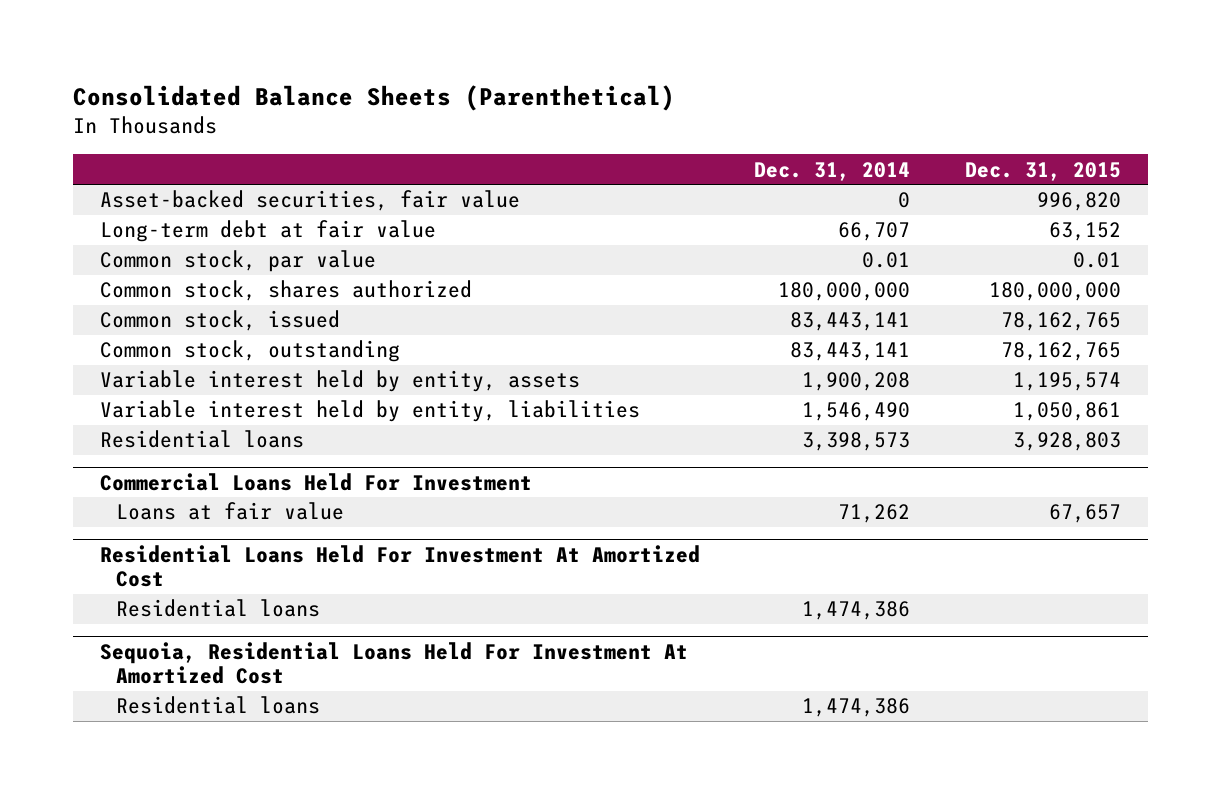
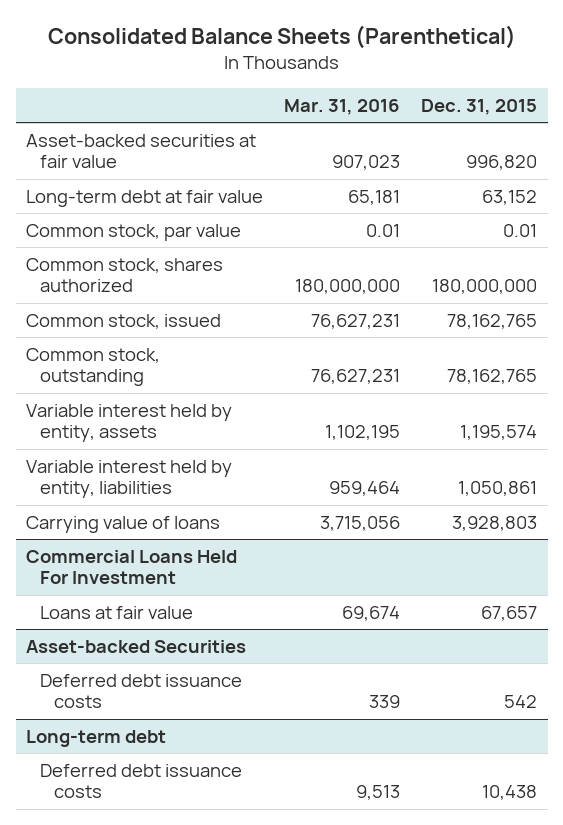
[754,161,911,181] Dec. 31, 2014 -> none
none -> [284,98,401,115] Mar. 31, 2016
[99,190,520,212] Asset-backed securities, fair value -> [26,133,257,169] Asset-backed securities at fair value
[99,430,304,449] Residential loans -> [26,515,221,533] Carrying value of loans
[99,544,700,588] Residential Loans Held For Investment At Amortized Cost -> none
[116,599,321,618] Residential loans -> none
[99,641,688,685] Sequoia, Residential Loans Held For Investment At Amortized Cost -> none
[116,696,321,715] Residential loans -> none
none -> [26,639,247,653] Asset-backed Securities
none -> [39,673,242,709] Deferred debt issuance costs
none -> [26,729,167,747] Long-term debt
none -> [39,763,242,799] Deferred debt issuance costs

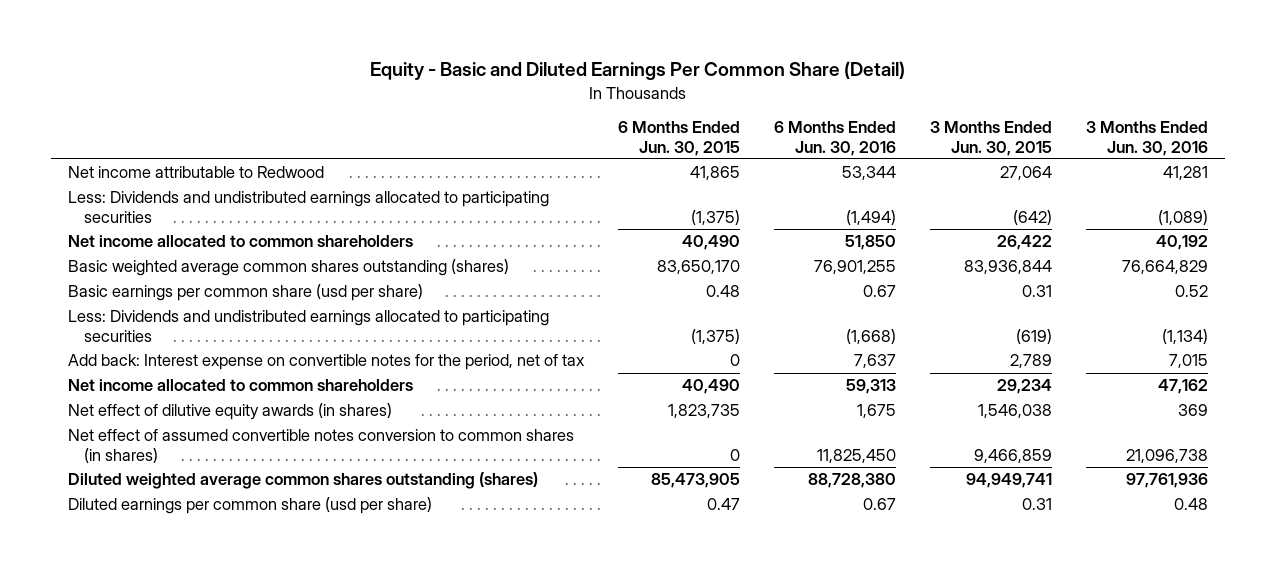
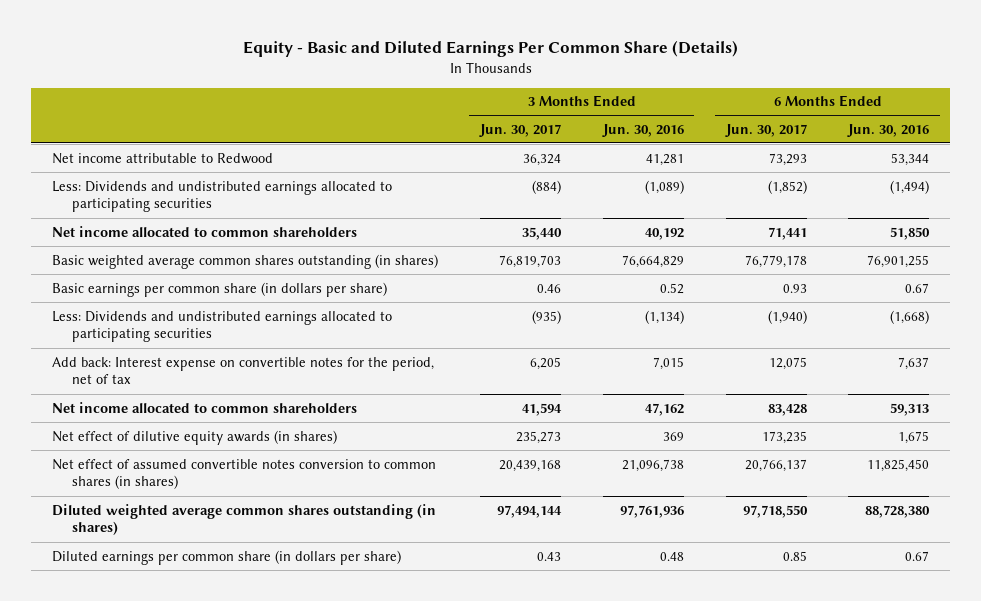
[370,61,906,81] Equity - Basic and Diluted Earnings Per Common Share (Detail) -> [242,40,738,58] Equity - Basic and Diluted Earnings Per Common Share (Details)
[618,121,741,156] 6 Months Ended Jun. 30, 2015 -> none
[930,121,1053,156] 3 Months Ended Jun. 30, 2015 -> none
none -> [478,123,561,137] Jun. 30, 2017
none -> [724,123,807,137] Jun. 30, 2017
[68,259,510,277] Basic weighted average common shares outstanding (shares) -> [51,253,438,269] Basic weighted average common shares outstanding (in shares)
[68,284,424,302] Basic earnings per common share (usd per share) -> [51,281,387,297] Basic earnings per common share (in dollars per share)
[68,472,539,490] Diluted weighted average common shares outstanding (shares) -> [51,503,436,536] Diluted weighted average common shares outstanding (in shares)
[68,497,433,515] Diluted earnings per common share (usd per share) -> [51,549,401,565] Diluted earnings per common share (in dollars per share)

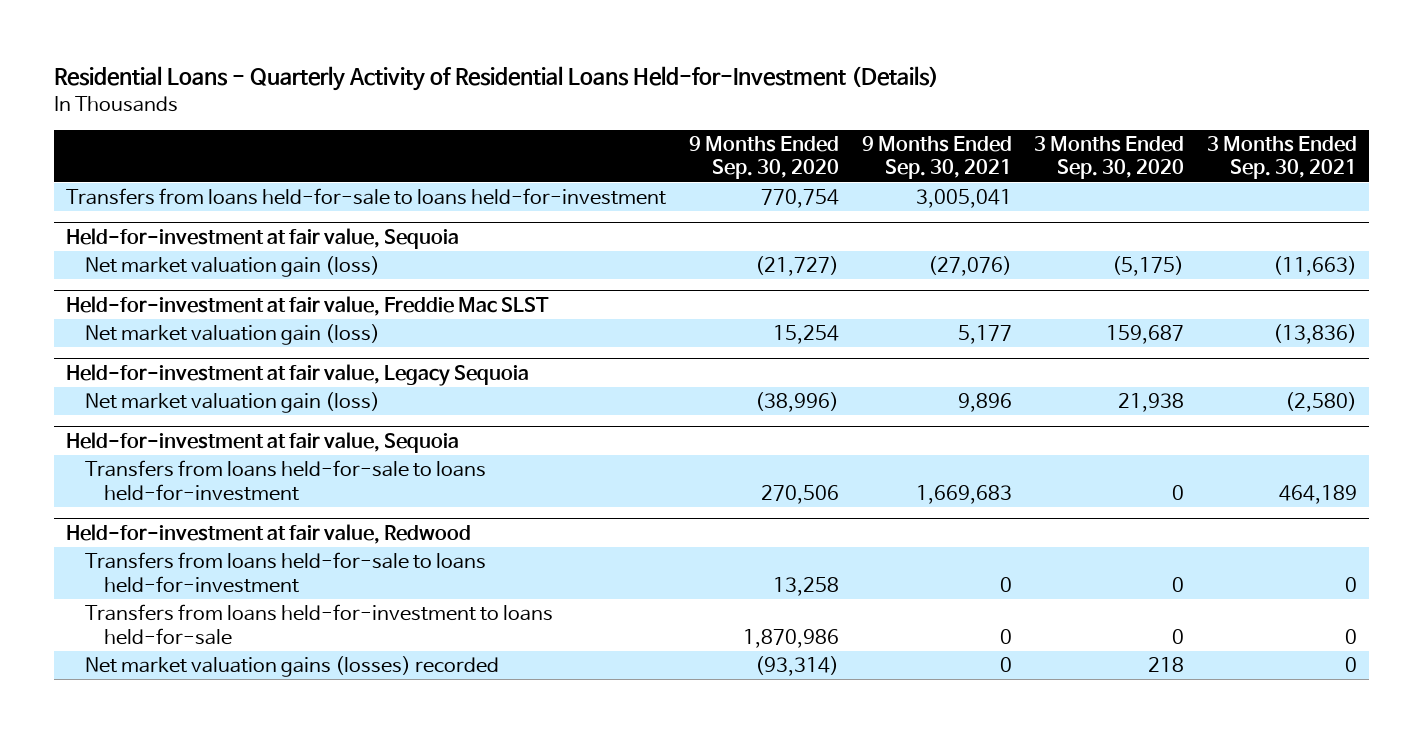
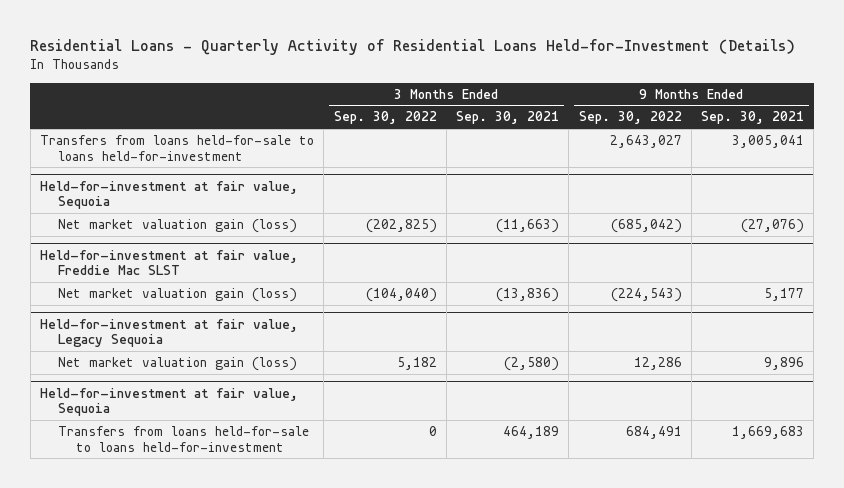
[688,136,839,180] 9 Months Ended Sep. 30, 2020 -> none
[1034,136,1185,180] 3 Months Ended Sep. 30, 2020 -> none
none -> [333,111,437,125] Sep. 30, 2022
none -> [578,111,682,125] Sep. 30, 2022
[65,523,471,544] Held-for-investment at fair value, Redwood -> none
[85,552,487,593] Transfers from loans held-for-sale to loans held-for-investment -> none
[85,604,554,645] Transfers from loans held-for-investment to loans held-for-sale -> none
[85,656,500,678] Net market valuation gains (losses) recorded -> none

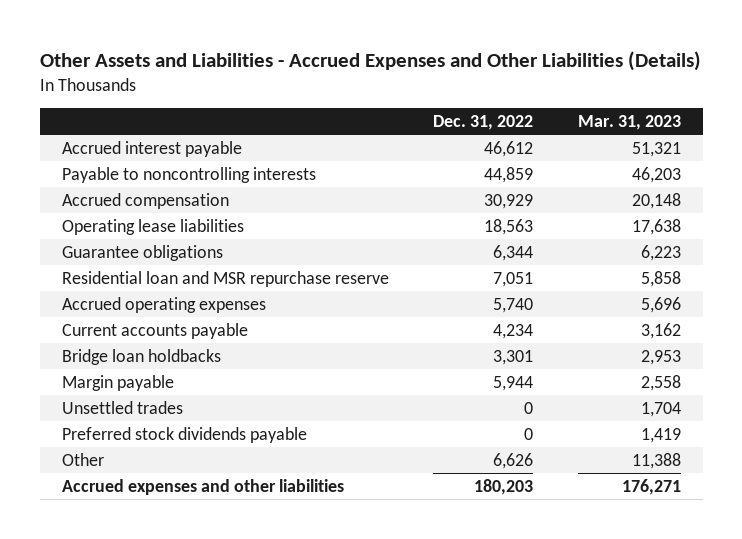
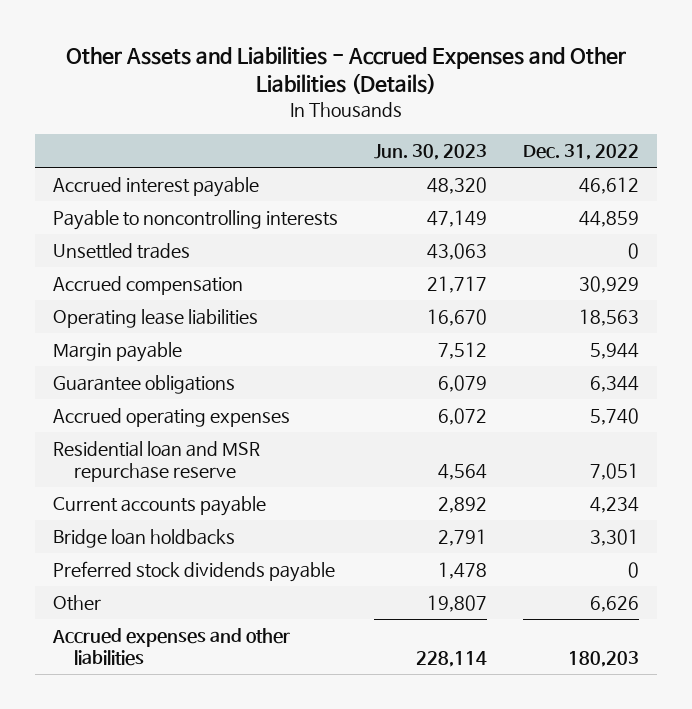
[577,115,681,131] Mar. 31, 2023 -> none
none -> [373,144,487,161] Jun. 30, 2023
[61,400,183,414] Unsettled trades -> [52,243,190,260] Unsettled trades
[61,374,174,391] Margin payable -> [52,342,182,363] Margin payable
[61,270,389,287] Residential loan and MSR repurchase reserve -> [52,441,260,483] Residential loan and MSR repurchase reserve

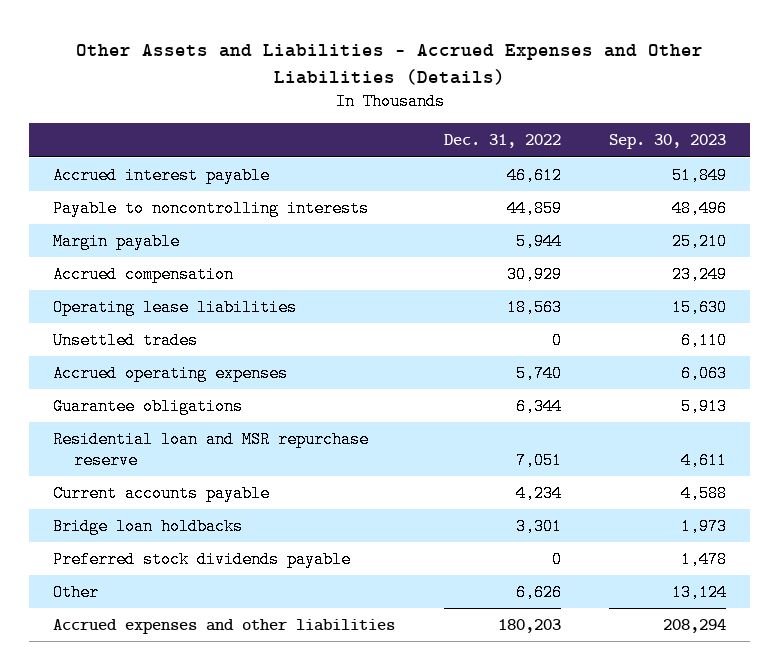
[373,144,487,161] Jun. 30, 2023 -> none
none -> [609,134,727,150] Sep. 30, 2023
[52,342,182,363] Margin payable -> [53,232,181,250] Margin payable
[52,243,190,260] Unsettled trades -> [53,331,199,349] Unsettled trades
[52,375,235,395] Guarantee obligations -> [53,397,244,415] Guarantee obligations

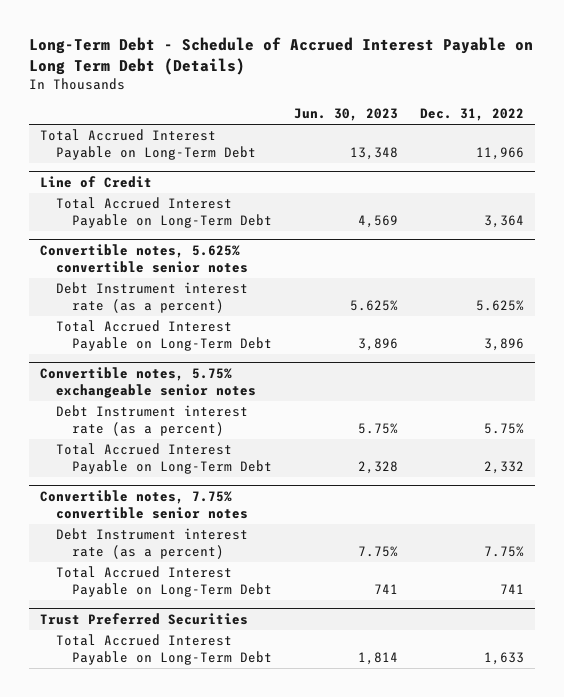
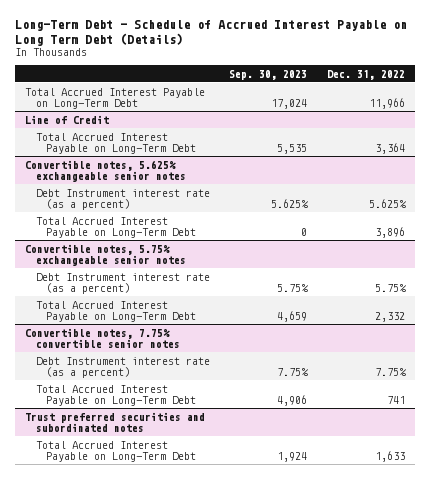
[293,108,398,122] Jun. 30, 2023 -> none
none -> [229,69,308,80] Sep. 30, 2023
[39,243,248,274] Convertible notes, 5.625% convertible senior notes -> [24,159,186,182] Convertible notes, 5.625% exchangeable senior notes
[39,612,248,625] Trust Preferred Securities -> [24,411,205,432] Trust preferred securities and subordinated notes

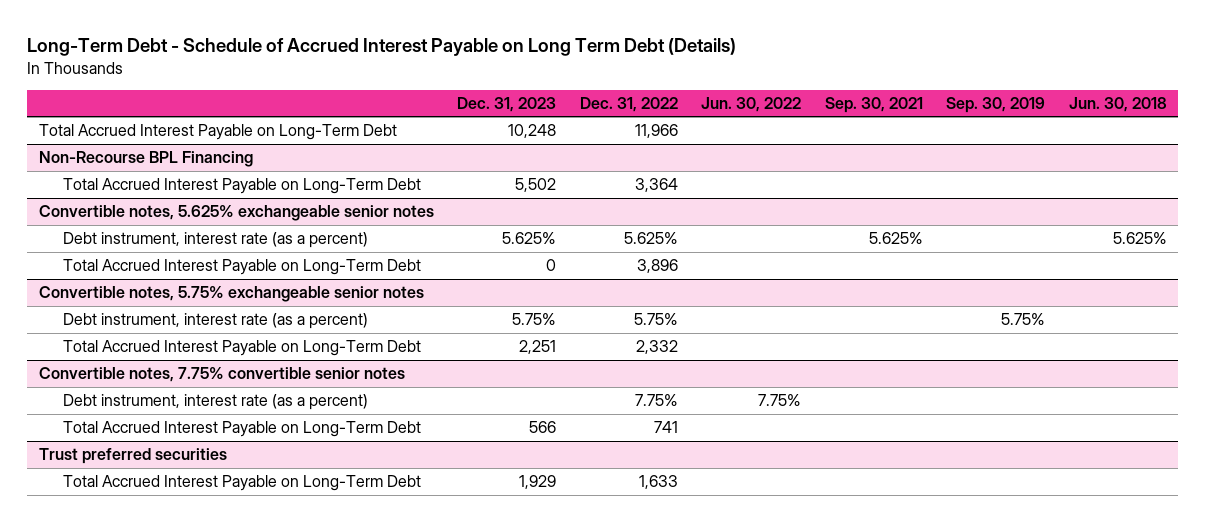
[229,69,308,80] Sep. 30, 2023 -> none
none -> [457,96,557,112] Dec. 31, 2023
none -> [701,96,802,112] Jun. 30, 2022
none -> [824,96,923,113] Sep. 30, 2021
none -> [946,96,1046,113] Sep. 30, 2019
none -> [1068,96,1167,112] Jun. 30, 2018
[24,114,109,124] Line of Credit -> [38,151,253,168] Non-Recourse BPL Financing
[35,188,210,210] Debt Instrument interest rate (as a percent) -> [63,232,369,249] Debt instrument, interest rate (as a percent)
[35,272,210,294] Debt Instrument interest rate (as a percent) -> [63,313,369,330] Debt instrument, interest rate (as a percent)
[35,356,210,378] Debt Instrument interest rate (as a percent) -> [63,394,369,411] Debt instrument, interest rate (as a percent)
[24,411,205,432] Trust preferred securities and subordinated notes -> [38,448,227,465] Trust preferred securities

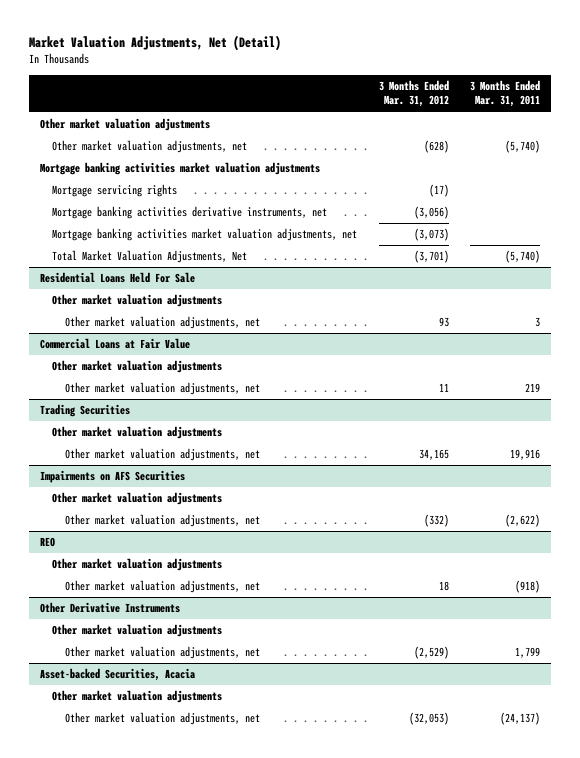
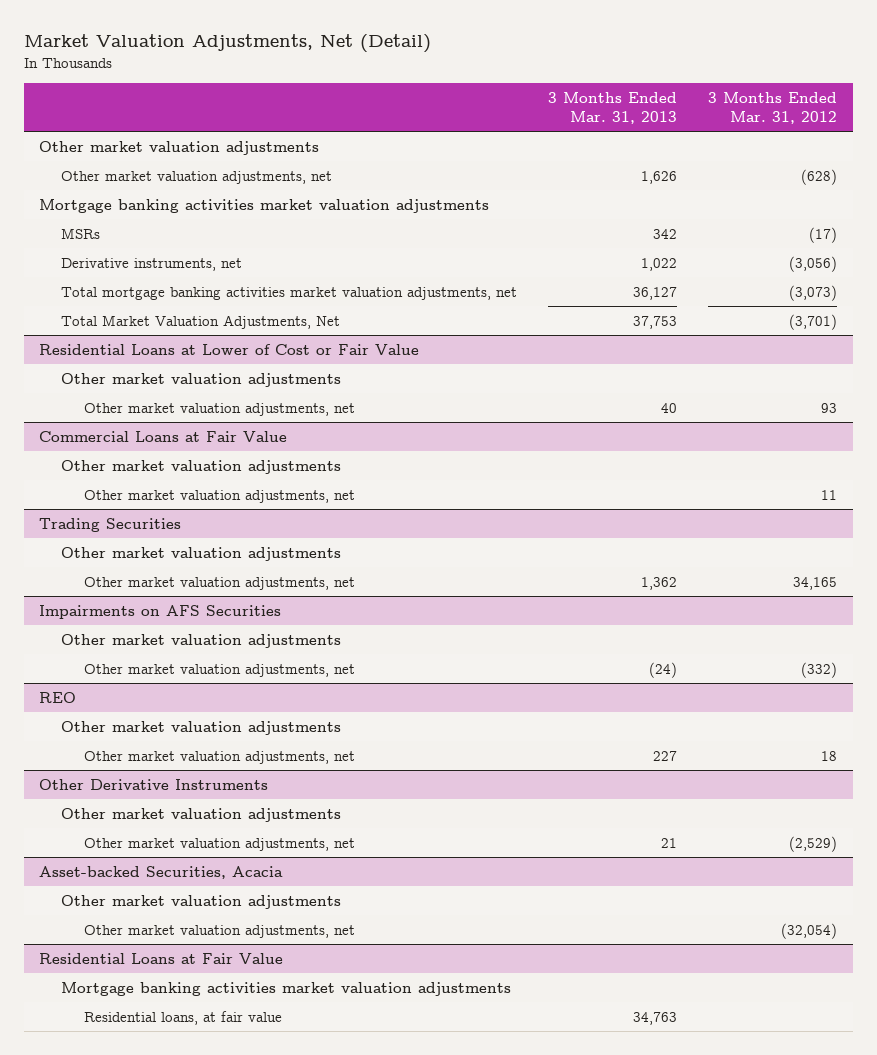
[470,79,541,108] 3 Months Ended Mar. 31, 2011 -> none
none -> [548,91,678,124] 3 Months Ended Mar. 31, 2013
[52,184,178,198] Mortgage servicing rights -> [61,227,101,239] MSRs
[52,206,328,220] Mortgage banking activities derivative instruments, net -> [61,257,243,271] Derivative instruments, net
[52,228,358,242] Mortgage banking activities market valuation adjustments, net -> [61,286,518,300] Total mortgage banking activities market valuation adjustments, net
[39,272,195,284] Residential Loans Held For Sale -> none
none -> [39,343,420,355] Residential Loans at Lower of Cost or Fair Value
[408,712,449,726] (32,053) -> [781,922,838,939] (32,054)
none -> [39,952,284,964] Residential Loans at Fair Value
none -> [61,981,512,996] Mortgage banking activities market valuation adjustments
none -> [83,1010,282,1025] Residential loans, at fair value

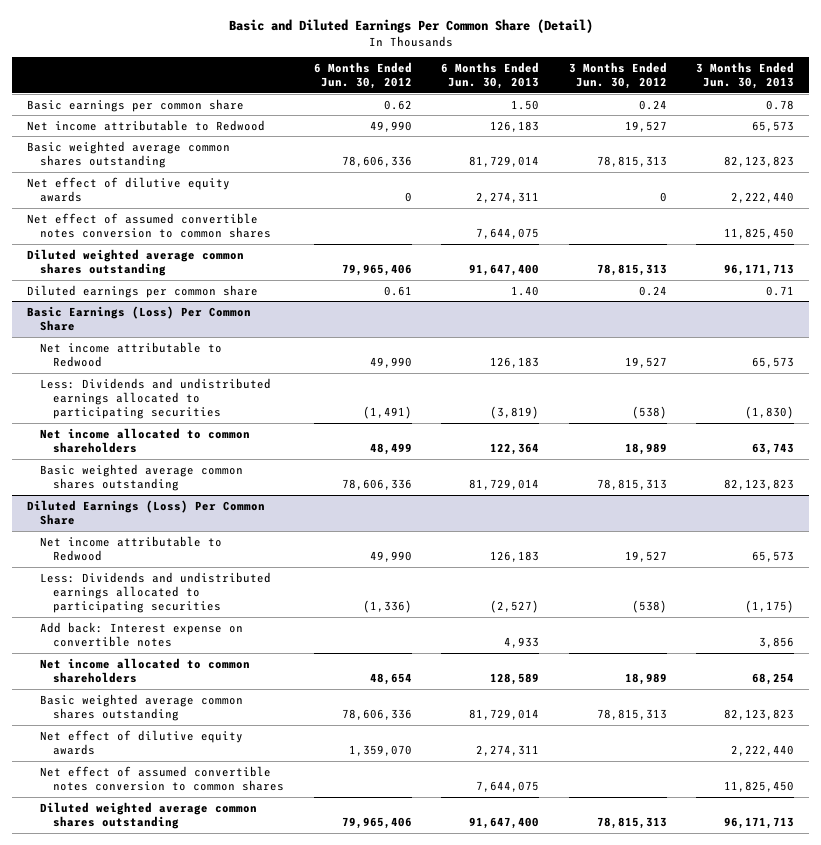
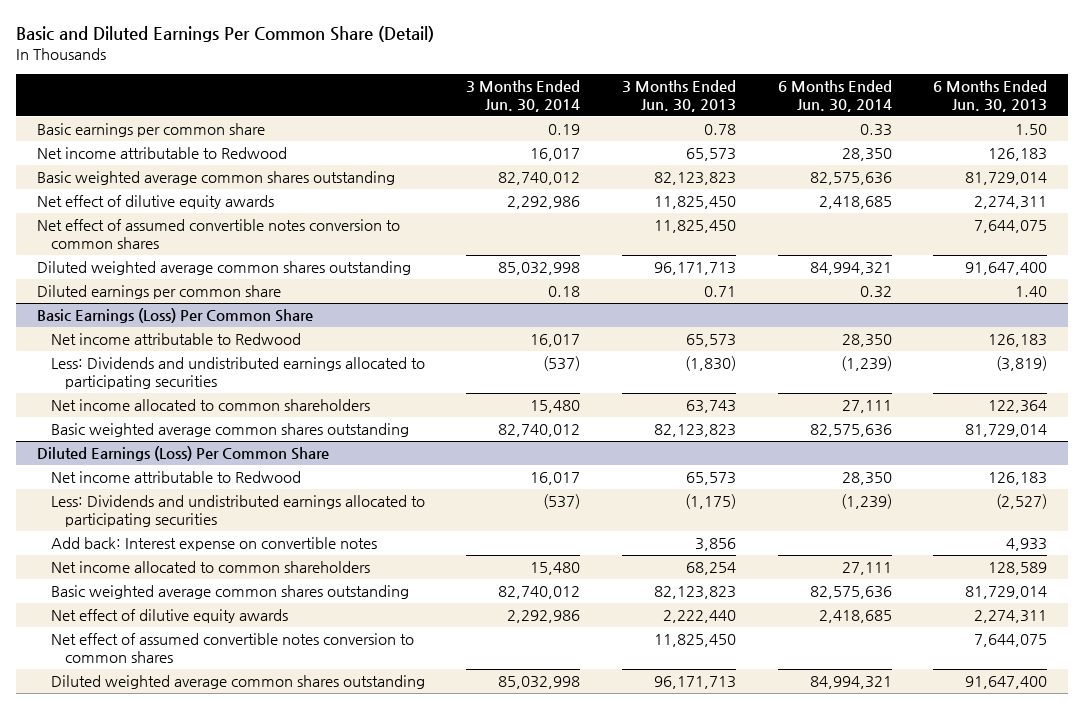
[313,61,412,90] 6 Months Ended Jun. 30, 2012 -> none
[568,61,667,90] 3 Months Ended Jun. 30, 2012 -> none
none -> [466,80,581,113] 3 Months Ended Jun. 30, 2014
none -> [777,80,892,113] 6 Months Ended Jun. 30, 2014
[731,192,795,204] 2,222,440 -> [654,196,737,210] 11,825,450

